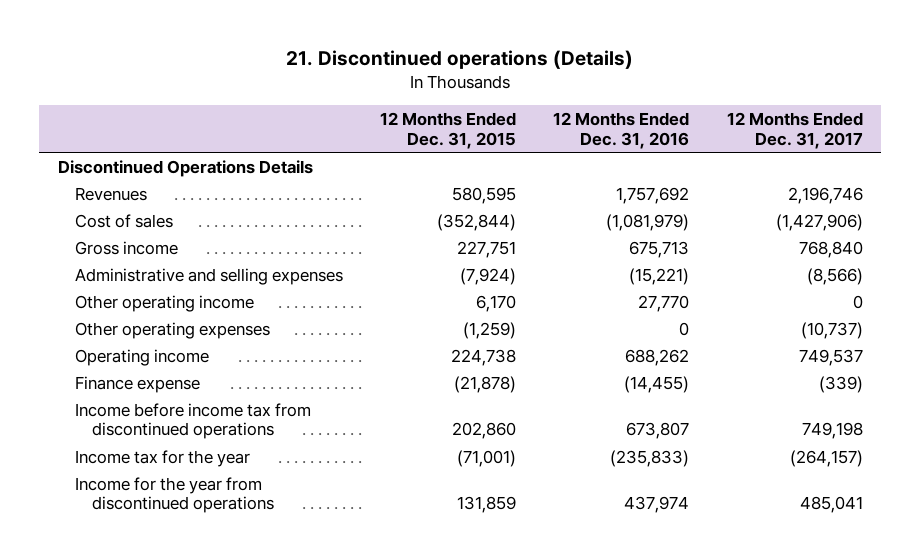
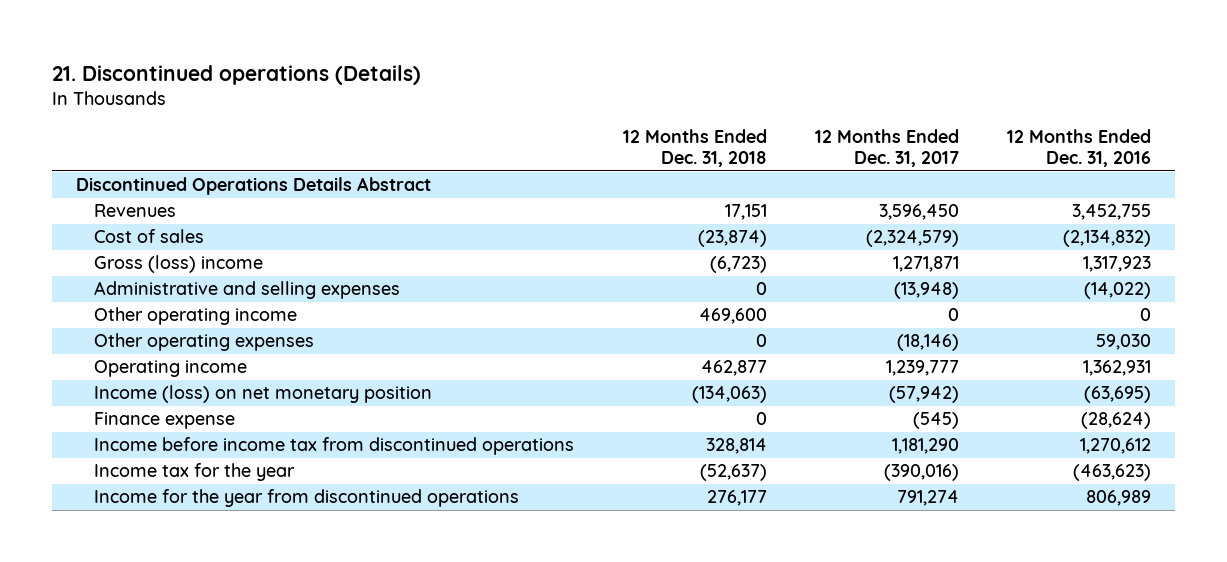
[380,111,517,149] 12 Months Ended Dec. 31, 2015 -> none
none -> [622,128,767,168] 12 Months Ended Dec. 31, 2018
[57,159,313,177] Discontinued Operations Details -> [76,177,432,196] Discontinued Operations Details Abstract
[616,186,690,204] 1,757,692 -> [1072,204,1152,221] 3,452,755
[787,186,863,204] 2,196,746 -> [878,204,959,221] 3,596,450
[606,213,690,231] (1,081,979) -> [1063,230,1152,248] (2,134,832)
[775,213,863,231] (1,427,906) -> [865,230,959,248] (2,324,579)
[74,240,178,255] Gross income -> [94,255,264,274] Gross (loss) income
[629,240,690,258] 675,713 -> [1083,256,1152,273] 1,317,923
[798,240,863,258] 768,840 -> [892,256,959,273] 1,271,871
[629,267,690,285] (15,221) -> [1084,282,1152,300] (14,022)
[806,267,863,285] (8,566) -> [893,282,959,300] (13,948)
[638,294,690,312] 27,770 -> [1140,308,1152,322] 0
[679,321,690,336] 0 -> [1096,334,1152,351] 59,030
[800,321,863,339] (10,737) -> [896,334,959,352] (18,146)
[625,348,690,366] 688,262 -> [1083,360,1152,377] 1,362,931
[798,348,863,366] 749,537 -> [885,360,959,377] 1,239,777
none -> [94,385,433,404] Income (loss) on net monetary position
[624,375,690,393] (14,455) -> [1081,412,1152,430] (28,624)
[818,375,863,393] (339) -> [912,412,959,430] (545)
[626,422,690,440] 673,807 -> [1080,438,1152,455] 1,270,612
[801,422,863,440] 749,198 -> [891,438,959,455] 1,181,290
[610,449,690,467] (235,833) -> [1073,464,1152,482] (463,623)
[789,449,863,467] (264,157) -> [883,464,959,482] (390,016)
[624,496,690,514] 437,974 -> [1086,490,1152,507] 806,989
[799,496,863,514] 485,041 -> [896,490,959,507] 791,274

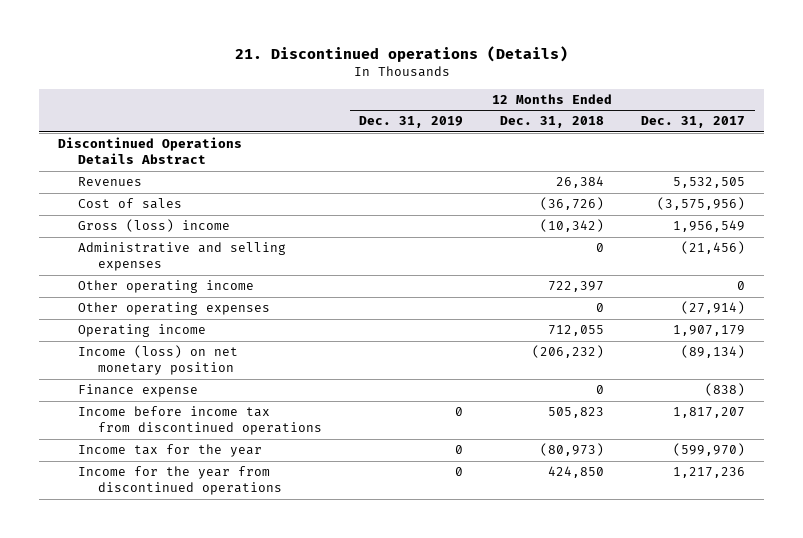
[1007,128,1152,168] 12 Months Ended Dec. 31, 2016 -> none
none -> [359,116,464,129] Dec. 31, 2019
[724,204,767,221] 17,151 -> [556,176,605,189] 26,384
[878,204,959,221] 3,596,450 -> [673,177,746,189] 5,532,505
[697,230,767,248] (23,874) -> [540,197,605,211] (36,726)
[865,230,959,248] (2,324,579) -> [657,197,746,211] (3,575,956)
[709,256,767,274] (6,723) -> [540,219,605,233] (10,342)
[892,256,959,273] 1,271,871 -> [673,220,746,233] 1,956,549
[893,282,959,300] (13,948) -> [681,241,746,255] (21,456)
[698,308,767,325] 469,600 -> [548,281,605,293] 722,397
[896,334,959,352] (18,146) -> [681,301,746,315] (27,914)
[700,360,767,377] 462,877 -> [548,325,605,337] 712,055
[885,360,959,377] 1,239,777 -> [673,325,746,337] 1,907,179
[691,386,767,404] (134,063) -> [532,345,605,359] (206,232)
[888,386,959,404] (57,942) -> [681,345,746,359] (89,134)
[912,412,959,430] (545) -> [705,383,746,397] (838)
[705,438,767,455] 328,814 -> [548,407,605,419] 505,823
[891,438,959,455] 1,181,290 -> [673,407,746,419] 1,817,207
[699,464,767,482] (52,637) -> [540,443,605,457] (80,973)
[883,464,959,482] (390,016) -> [673,443,746,457] (599,970)
[706,490,767,507] 276,177 -> [548,466,605,479] 424,850
[896,490,959,507] 791,274 -> [673,467,746,479] 1,217,236

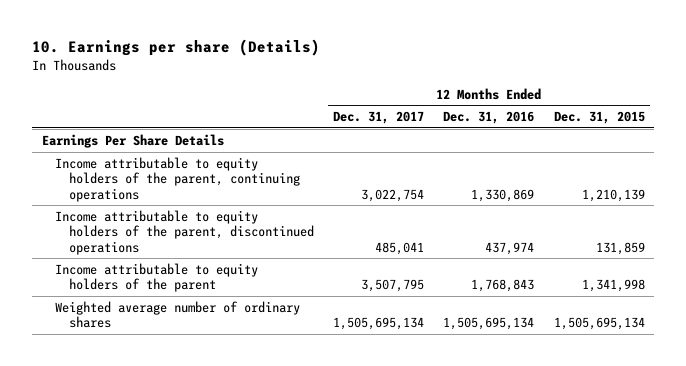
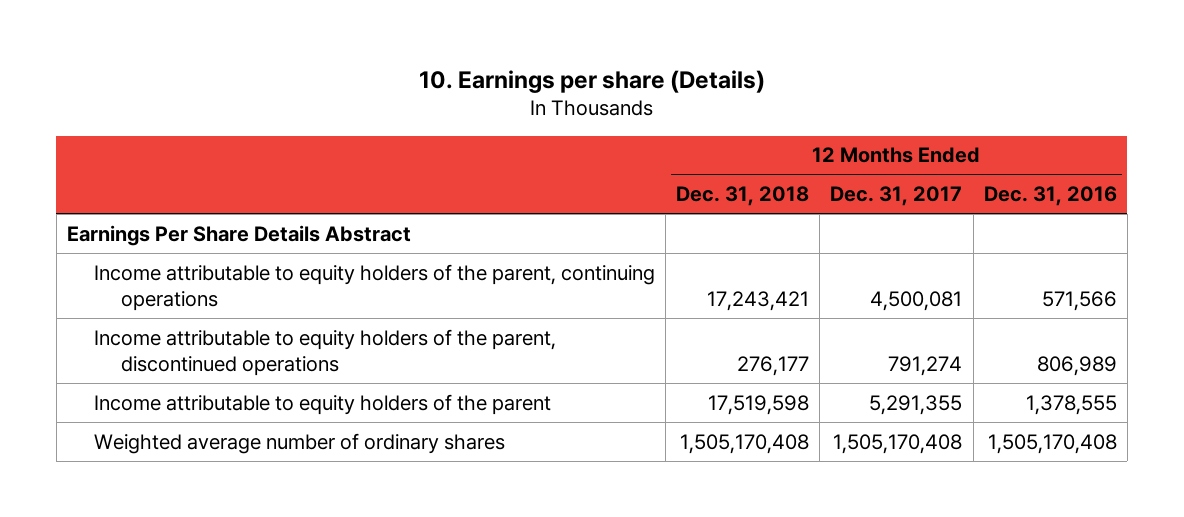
[553,111,645,125] Dec. 31, 2015 -> none
none -> [676,186,810,207] Dec. 31, 2018
[41,133,224,148] Earnings Per Share Details -> [66,224,411,246] Earnings Per Share Details Abstract
[361,188,425,202] 3,022,754 -> [870,290,963,311] 4,500,081
[471,188,535,202] 1,330,869 -> [1041,290,1117,311] 571,566
[375,241,425,255] 485,041 -> [888,355,963,376] 791,274
[485,241,535,255] 437,974 -> [1036,355,1117,376] 806,989
[361,279,425,293] 3,507,795 -> [869,394,963,415] 5,291,355
[471,279,535,293] 1,768,843 -> [1025,394,1117,415] 1,378,555
[333,317,425,331] 1,505,695,134 -> [833,433,963,454] 1,505,170,408
[443,317,535,331] 1,505,695,134 -> [987,433,1117,454] 1,505,170,408

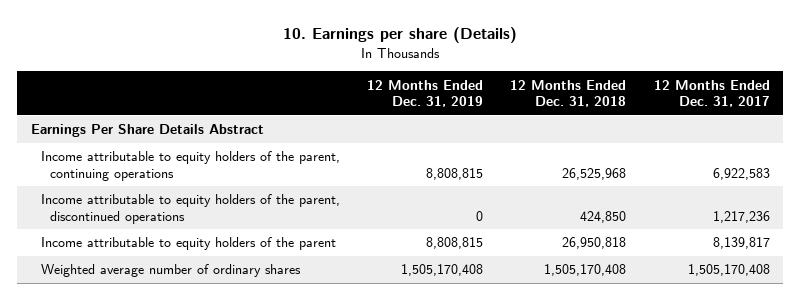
[983,186,1117,207] Dec. 31, 2016 -> none
none -> [366,79,483,108] 12 Months Ended Dec. 31, 2019
[707,290,810,311] 17,243,421 -> [562,167,627,180] 26,525,968
[870,290,963,311] 4,500,081 -> [712,167,770,180] 6,922,583
[737,355,810,376] 276,177 -> [580,210,627,223] 424,850
[888,355,963,376] 791,274 -> [712,210,770,223] 1,217,236
[708,394,810,415] 17,519,598 -> [562,237,627,250] 26,950,818
[869,394,963,415] 5,291,355 -> [712,237,770,250] 8,139,817

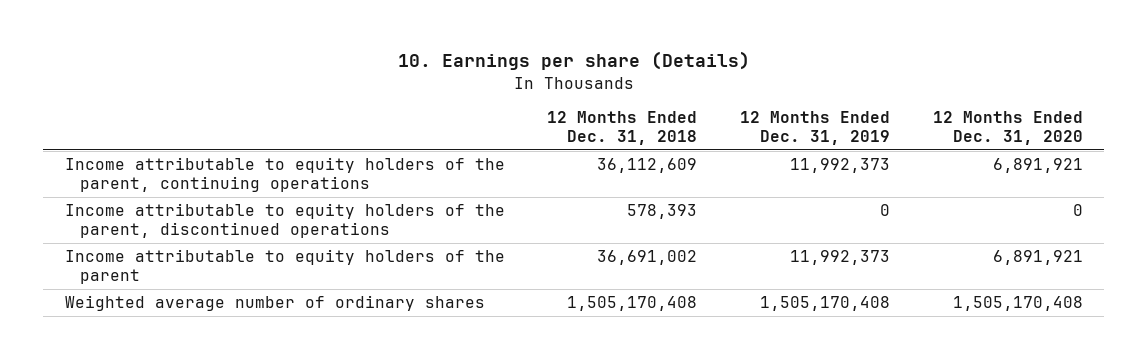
[653,79,770,108] 12 Months Ended Dec. 31, 2017 -> none
none -> [933,111,1084,146] 12 Months Ended Dec. 31, 2020
[30,124,264,138] Earnings Per Share Details Abstract -> none
[425,167,483,180] 8,808,815 -> [790,158,891,174] 11,992,373
[562,167,627,180] 26,525,968 -> [597,158,698,174] 36,112,609
[580,210,627,223] 424,850 -> [627,204,698,220] 578,393
[425,237,483,250] 8,808,815 -> [790,250,891,266] 11,992,373
[562,237,627,250] 26,950,818 -> [597,250,698,266] 36,691,002

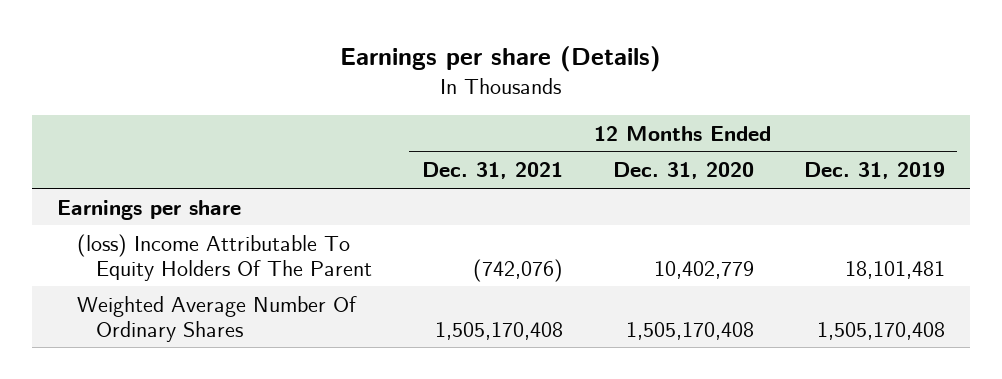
[397,51,750,71] 10. Earnings per share (Details) -> [339,46,661,73] Earnings per share (Details)
[547,111,698,146] 12 Months Ended Dec. 31, 2018 -> none
none -> [421,162,563,180] Dec. 31, 2021
[64,157,505,192] Income attributable to equity holders of the parent, continuing operations -> none
[64,203,505,238] Income attributable to equity holders of the parent, discontinued operations -> none
none -> [57,199,242,220] Earnings per share
[64,249,505,284] Income attributable to equity holders of the parent -> [76,233,372,281] (loss) Income Attributable To Equity Holders Of The Parent
[790,250,891,266] 11,992,373 -> [844,260,945,279] 18,101,481
[993,250,1084,266] 6,891,921 -> [653,260,754,279] 10,402,779
[64,295,485,312] Weighted average number of ordinary shares -> [76,295,357,342] Weighted Average Number Of Ordinary Shares

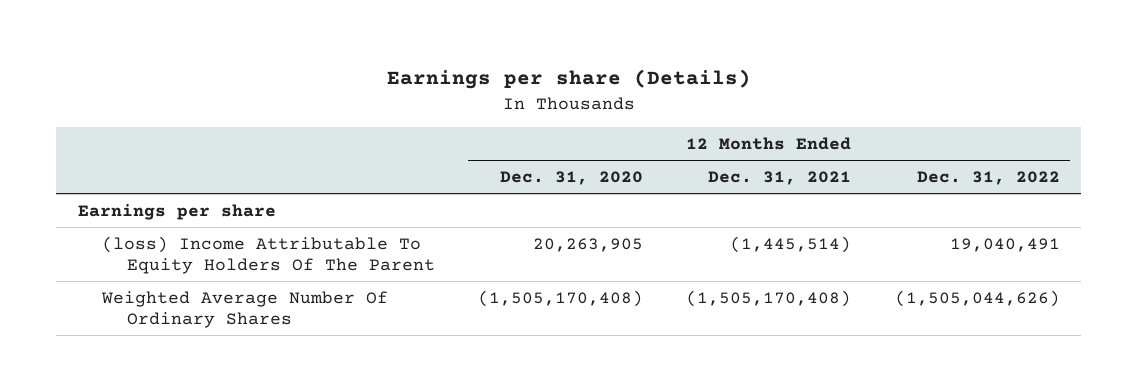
[803,162,945,180] Dec. 31, 2019 -> none
none -> [916,170,1060,185] Dec. 31, 2022
[472,258,563,282] (742,076) -> [730,235,852,253] (1,445,514)
[653,260,754,279] 10,402,779 -> [533,237,644,252] 20,263,905
[434,321,563,340] 1,505,170,408 -> [686,289,852,307] (1,505,170,408)
[625,321,754,340] 1,505,170,408 -> [478,289,644,307] (1,505,170,408)

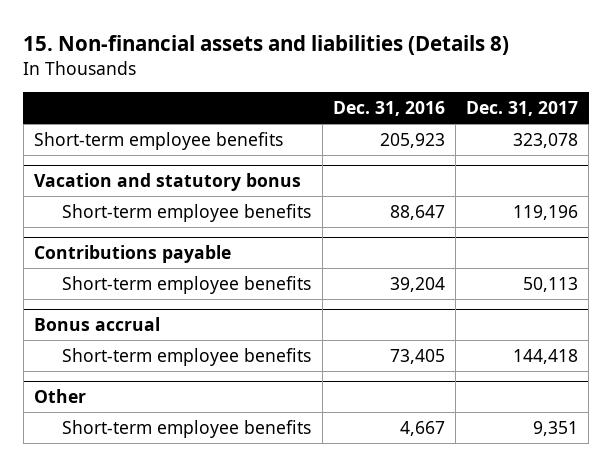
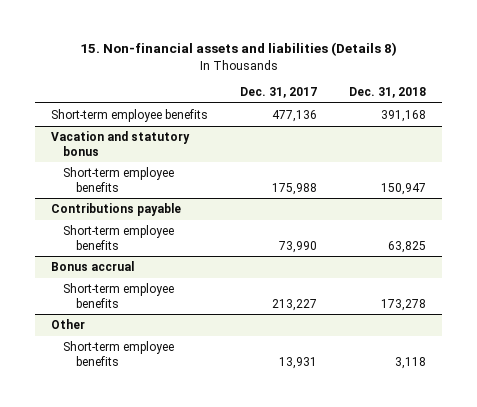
[332,101,445,117] Dec. 31, 2016 -> none
none -> [349,87,427,99] Dec. 31, 2018
[513,132,579,148] 323,078 -> [272,109,318,122] 477,136
[513,204,579,220] 119,196 -> [272,182,318,195] 175,988
[523,276,579,292] 50,113 -> [279,240,318,253] 73,990
[513,348,579,364] 144,418 -> [272,298,318,311] 213,227
[533,420,579,436] 9,351 -> [279,356,318,369] 13,931

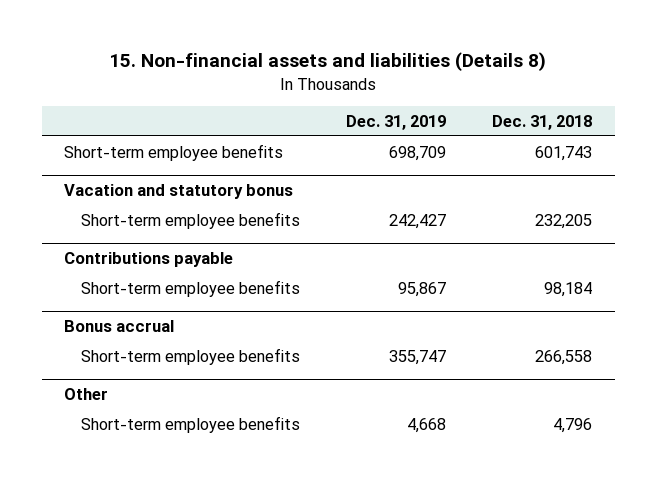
[240,87,318,99] Dec. 31, 2017 -> none
none -> [346,114,447,130] Dec. 31, 2019
[381,109,427,122] 391,168 -> [534,145,592,161] 601,743
[381,182,427,195] 150,947 -> [534,213,592,229] 232,205
[388,240,427,253] 63,825 -> [543,281,592,297] 98,184
[381,298,427,311] 173,278 -> [534,349,592,365] 266,558
[395,356,427,369] 3,118 -> [552,417,592,433] 4,796

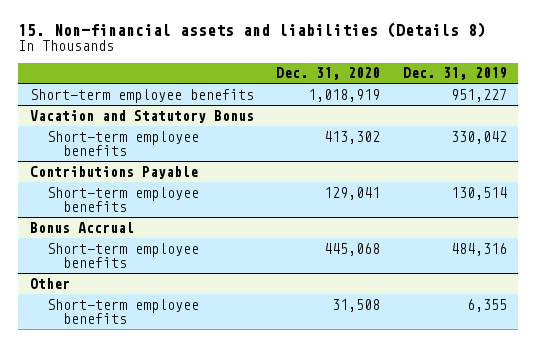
[491,114,592,130] Dec. 31, 2018 -> none
none -> [276,67,381,81] Dec. 31, 2020
[389,145,447,161] 698,709 -> [450,88,507,102] 951,227
[64,184,294,200] Vacation and statutory bonus -> [29,109,254,123] Vacation and Statutory Bonus
[389,213,447,229] 242,427 -> [450,130,507,144] 330,042
[64,252,234,268] Contributions payable -> [29,165,198,179] Contributions Payable
[398,281,447,297] 95,867 -> [450,186,507,200] 130,514
[64,320,175,333] Bonus accrual -> [29,221,134,233] Bonus Accrual
[389,349,447,365] 355,747 -> [450,242,507,256] 484,316
[407,417,447,433] 4,668 -> [466,298,507,312] 6,355

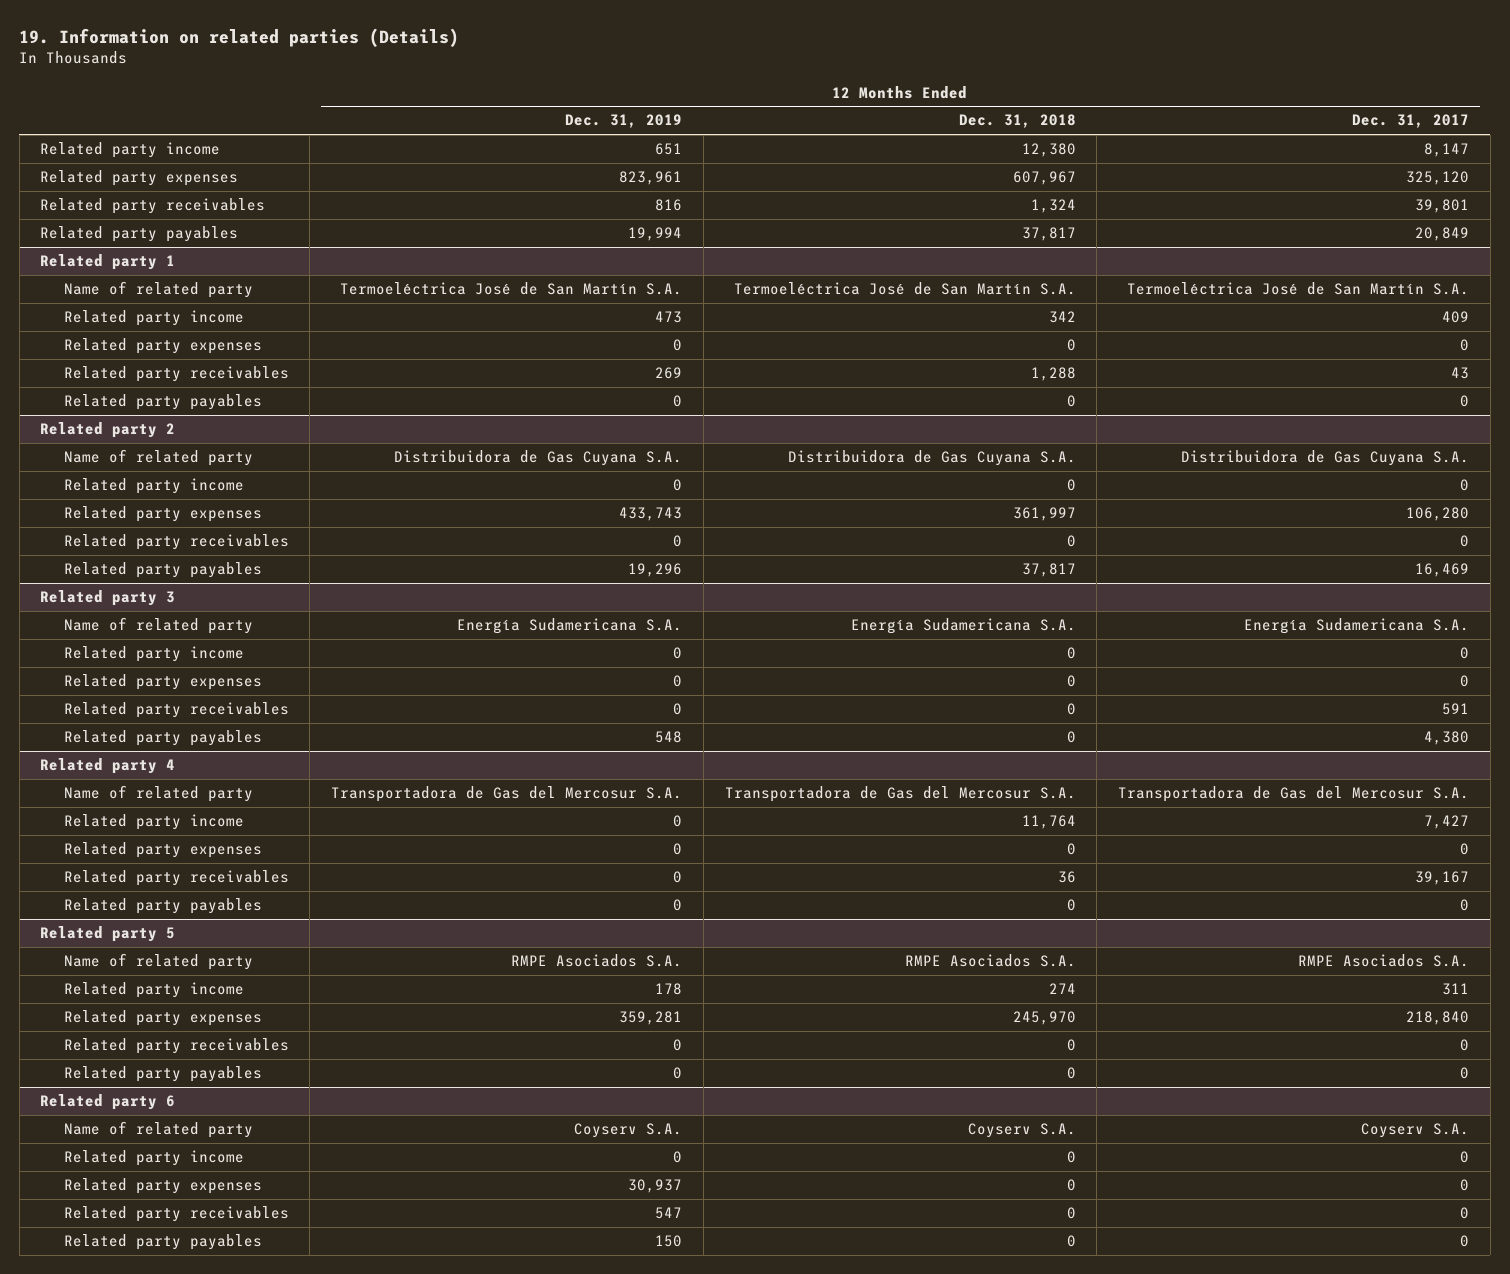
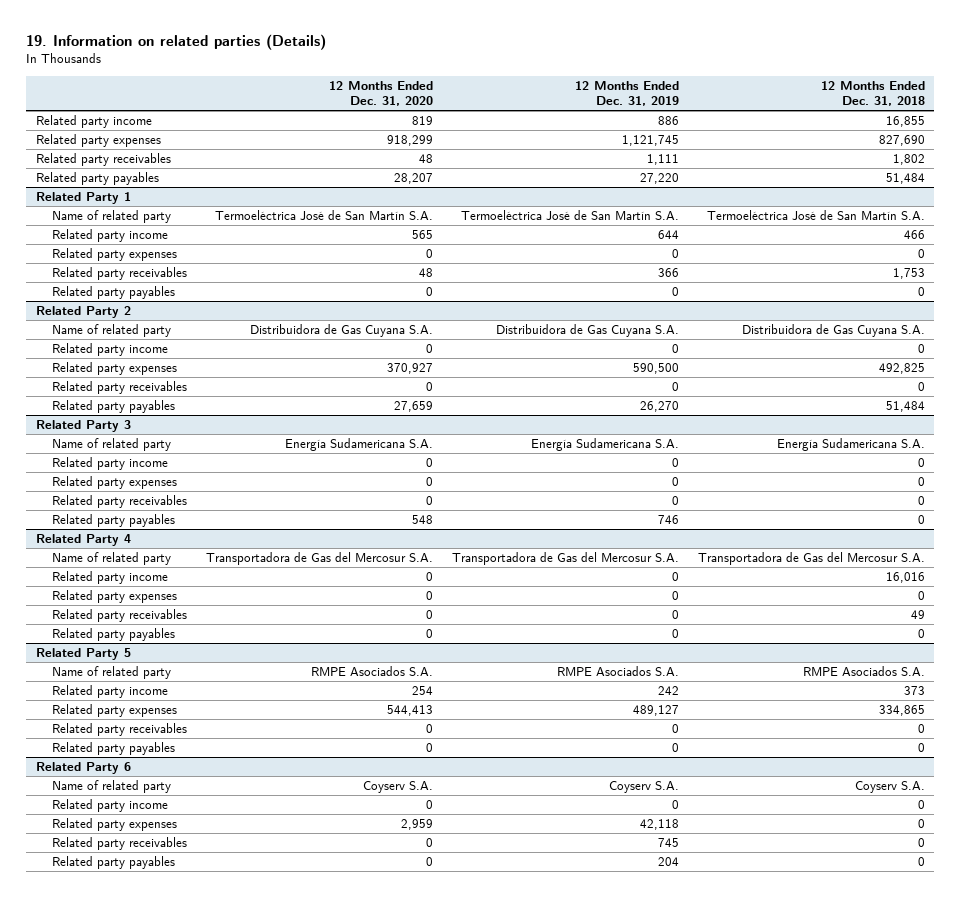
[1352,114,1470,129] Dec. 31, 2017 -> none
none -> [328,80,433,107] 12 Months Ended Dec. 31, 2020
[655,143,683,156] 651 -> [657,115,679,125] 886
[1021,143,1076,158] 12,380 -> [885,115,925,127] 16,855
[619,171,683,186] 823,961 -> [621,134,679,146] 1,121,745
[1012,171,1076,186] 607,967 -> [878,134,925,146] 827,690
[655,199,683,212] 816 -> [646,153,679,165] 1,111
[1030,199,1076,214] 1,324 -> [892,153,925,165] 1,802
[628,227,683,242] 19,994 -> [639,172,679,184] 27,220
[1021,227,1076,242] 37,817 -> [885,172,925,184] 51,484
[40,254,176,271] Related party 1 -> [35,191,131,204] Related Party 1
[655,311,683,324] 473 -> [657,229,679,239] 644
[1048,311,1076,324] 342 -> [903,229,925,239] 466
[655,367,683,380] 269 -> [657,267,679,277] 366
[1030,367,1076,382] 1,288 -> [892,267,925,279] 1,753
[40,422,176,439] Related party 2 -> [35,305,131,318] Related Party 2
[619,507,683,522] 433,743 -> [632,362,679,374] 590,500
[1012,507,1076,522] 361,997 -> [878,362,925,374] 492,825
[628,563,683,578] 19,296 -> [639,400,679,412] 26,270
[1021,563,1076,578] 37,817 -> [885,400,925,412] 51,484
[40,590,176,607] Related party 3 -> [35,419,131,432] Related Party 3
[655,731,683,744] 548 -> [657,514,679,524] 746
[40,758,176,775] Related party 4 -> [35,533,131,546] Related Party 4
[1021,815,1076,830] 11,764 -> [885,571,925,583] 16,016
[1057,871,1076,884] 36 -> [910,609,925,619] 49
[40,926,176,943] Related party 5 -> [35,647,131,660] Related Party 5
[655,983,683,996] 178 -> [657,685,679,695] 242
[1048,983,1076,995] 274 -> [903,685,925,695] 373
[619,1011,683,1026] 359,281 -> [632,704,679,716] 489,127
[1012,1011,1076,1026] 245,970 -> [878,704,925,716] 334,865
[40,1094,176,1111] Related party 6 -> [35,761,131,774] Related Party 6
[628,1179,683,1194] 30,937 -> [639,818,679,830] 42,118
[655,1207,683,1220] 547 -> [657,837,679,847] 745
[655,1235,683,1248] 150 -> [657,856,679,866] 204

